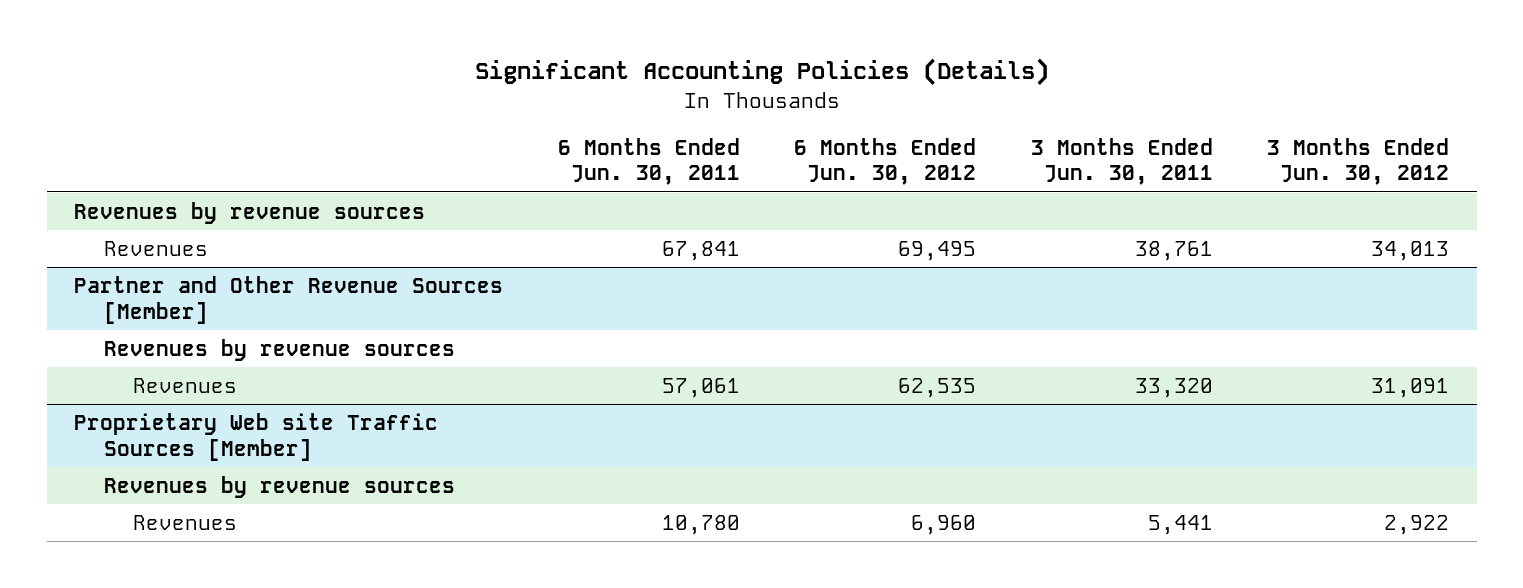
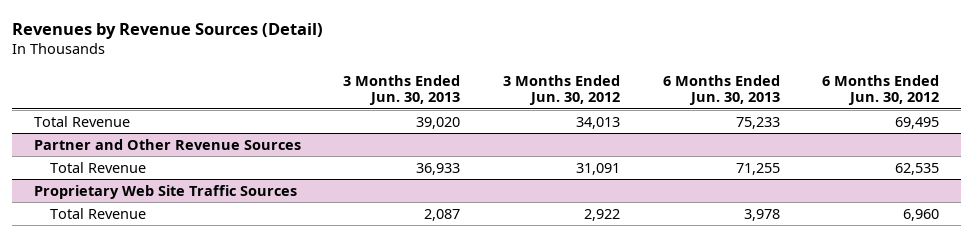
[474,58,1049,87] Significant Accounting Policies (Details) -> [12,22,324,39] Revenues by Revenue Sources (Detail)
[557,137,740,186] 6 Months Ended Jun. 30, 2011 -> none
[1030,137,1213,186] 3 Months Ended Jun. 30, 2011 -> none
none -> [343,74,461,106] 3 Months Ended Jun. 30, 2013
none -> [662,74,780,106] 6 Months Ended Jun. 30, 2013
[73,201,425,224] Revenues by revenue sources -> none
[103,338,455,361] Revenues by revenue sources -> none
[103,475,455,498] Revenues by revenue sources -> none
[103,240,208,256] Revenues -> [33,115,130,127] Total Revenue
[73,275,503,324] Partner and Other Revenue Sources [Member] -> [33,138,301,150] Partner and Other Revenue Sources
[133,377,238,393] Revenues -> [49,161,146,173] Total Revenue
[73,412,438,461] Proprietary Web site Traffic Sources [Member] -> [33,184,297,199] Proprietary Web Site Traffic Sources
[133,514,238,530] Revenues -> [49,207,146,219] Total Revenue

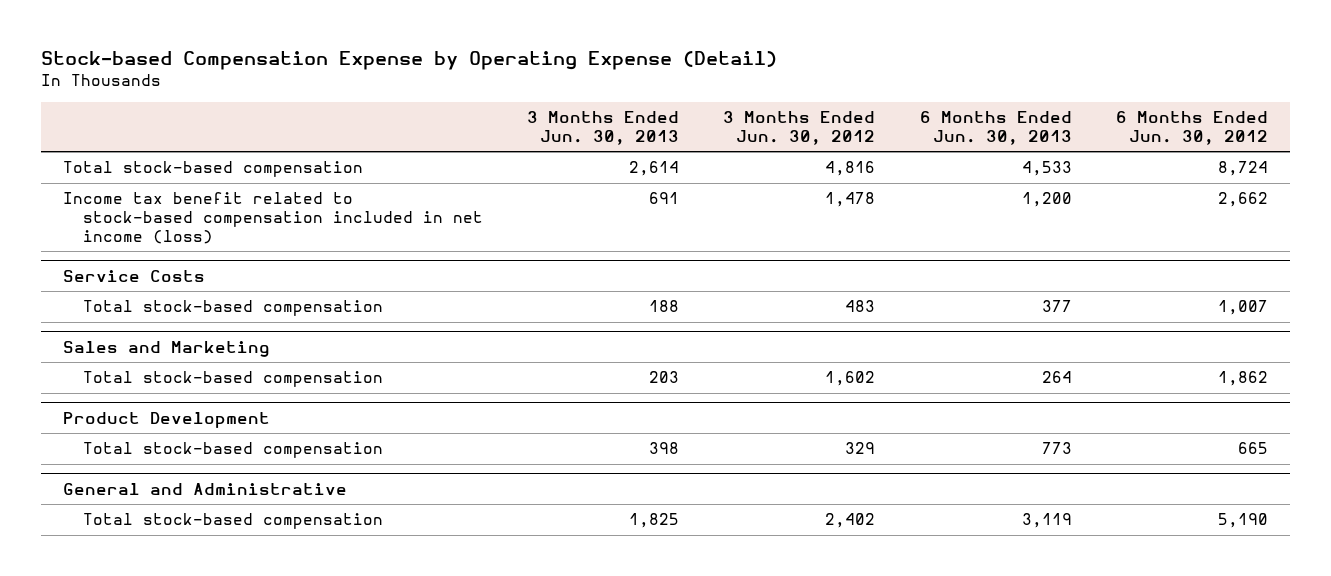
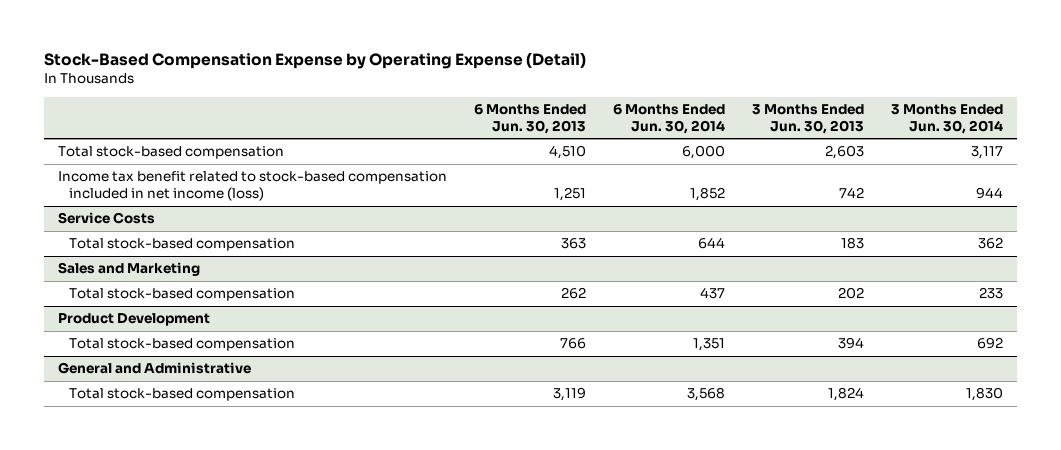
[41,51,778,71] Stock-based Compensation Expense by Operating Expense (Detail) -> [44,51,587,69] Stock-Based Compensation Expense by Operating Expense (Detail)
[723,110,876,145] 3 Months Ended Jun. 30, 2012 -> none
[1115,110,1268,145] 6 Months Ended Jun. 30, 2012 -> none
none -> [612,104,725,134] 6 Months Ended Jun. 30, 2014
none -> [890,104,1003,134] 3 Months Ended Jun. 30, 2014
[629,161,680,177] 2,614 -> [824,145,864,160] 2,603
[1021,161,1072,177] 4,533 -> [548,145,586,160] 4,510
[649,192,680,205] 691 -> [838,187,864,199] 742
[1021,192,1072,208] 1,200 -> [553,187,586,202] 1,251
[649,300,680,313] 188 -> [840,237,864,250] 183
[1041,300,1072,313] 377 -> [560,238,586,250] 363
[649,371,680,384] 203 -> [837,287,864,300] 202
[1041,371,1072,384] 264 -> [560,287,586,300] 262
[649,442,680,455] 398 -> [837,337,864,350] 394
[1041,442,1072,455] 773 -> [559,338,586,350] 766
[629,513,680,529] 1,825 -> [827,387,864,402] 1,824

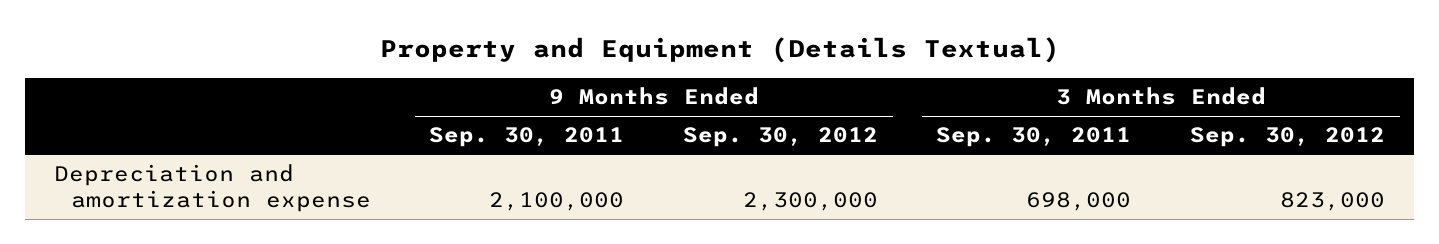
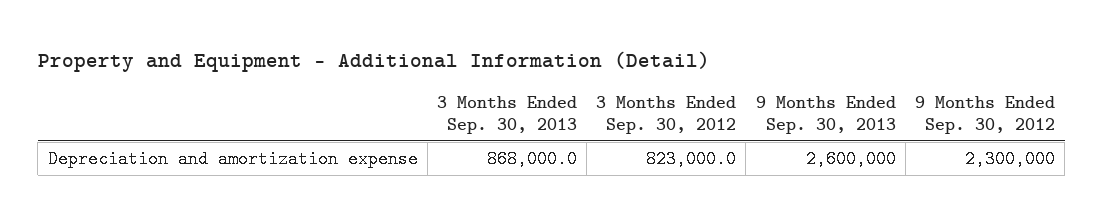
[379,37,1060,64] Property and Equipment (Details Textual) -> [37,50,710,72] Property and Equipment - Additional Information (Detail)
[429,127,625,148] Sep. 30, 2011 -> none
[936,127,1132,148] Sep. 30, 2011 -> none
none -> [436,95,577,135] 3 Months Ended Sep. 30, 2013
none -> [755,95,896,135] 9 Months Ended Sep. 30, 2013
[1280,192,1386,212] 823,000 -> [646,149,737,168] 823,000.0

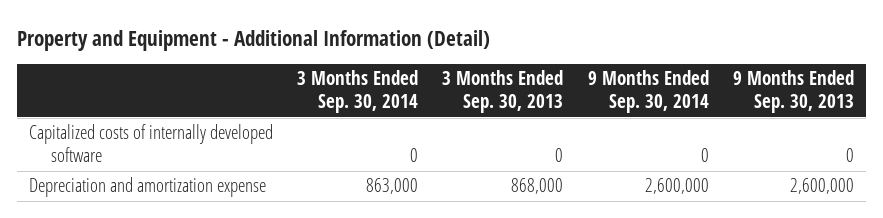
[596,95,737,135] 3 Months Ended Sep. 30, 2012 -> none
[914,95,1055,135] 9 Months Ended Sep. 30, 2012 -> none
none -> [297,70,419,114] 3 Months Ended Sep. 30, 2014
none -> [587,70,709,114] 9 Months Ended Sep. 30, 2014
none -> [29,124,274,163] Capitalized costs of internally developed software
[486,149,577,168] 868,000.0 -> [511,178,564,195] 868,000

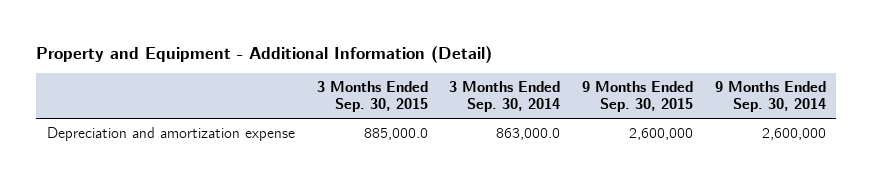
[442,70,564,114] 3 Months Ended Sep. 30, 2013 -> none
[732,70,854,114] 9 Months Ended Sep. 30, 2013 -> none
none -> [316,81,428,113] 3 Months Ended Sep. 30, 2015
none -> [581,81,693,113] 9 Months Ended Sep. 30, 2015
[29,124,274,163] Capitalized costs of internally developed software -> none
[366,178,419,195] 863,000 -> [496,127,561,140] 863,000.0

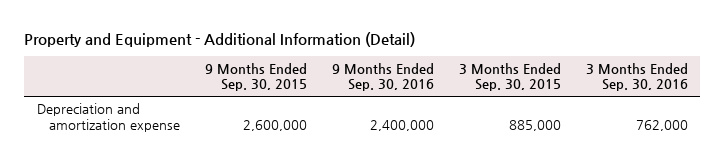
[449,81,561,113] 3 Months Ended Sep. 30, 2014 -> none
[714,81,826,113] 9 Months Ended Sep. 30, 2014 -> none
none -> [332,62,435,92] 9 Months Ended Sep. 30, 2016
none -> [585,62,688,92] 3 Months Ended Sep. 30, 2016
[363,127,428,140] 885,000.0 -> [508,120,561,132] 885,000

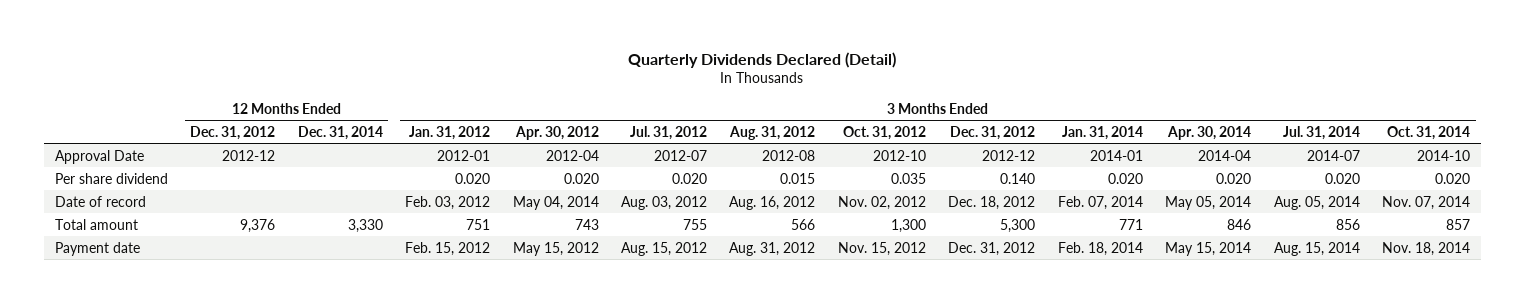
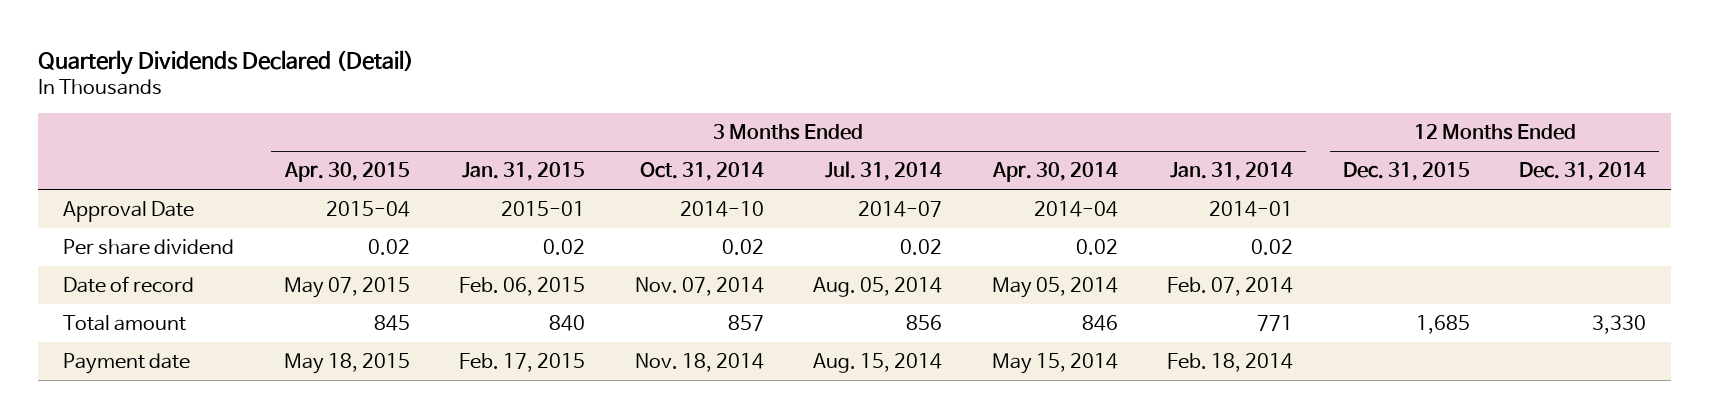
[190,125,276,140] Dec. 31, 2012 -> none
[409,125,491,140] Jan. 31, 2012 -> none
[514,125,599,140] Apr. 30, 2012 -> none
[630,125,708,140] Jul. 31, 2012 -> none
[729,125,816,140] Aug. 31, 2012 -> none
[842,125,926,140] Oct. 31, 2012 -> none
[950,125,1036,140] Dec. 31, 2012 -> none
none -> [283,162,410,183] Apr. 30, 2015
none -> [462,162,586,182] Jan. 31, 2015
none -> [1342,162,1470,182] Dec. 31, 2015
[1107,172,1143,184] 0.020 -> [1251,238,1294,255] 0.02
[1216,172,1252,184] 0.020 -> [1075,238,1118,255] 0.02
[1324,172,1360,184] 0.020 -> [900,238,943,255] 0.02
[1435,172,1471,184] 0.020 -> [721,238,764,255] 0.02

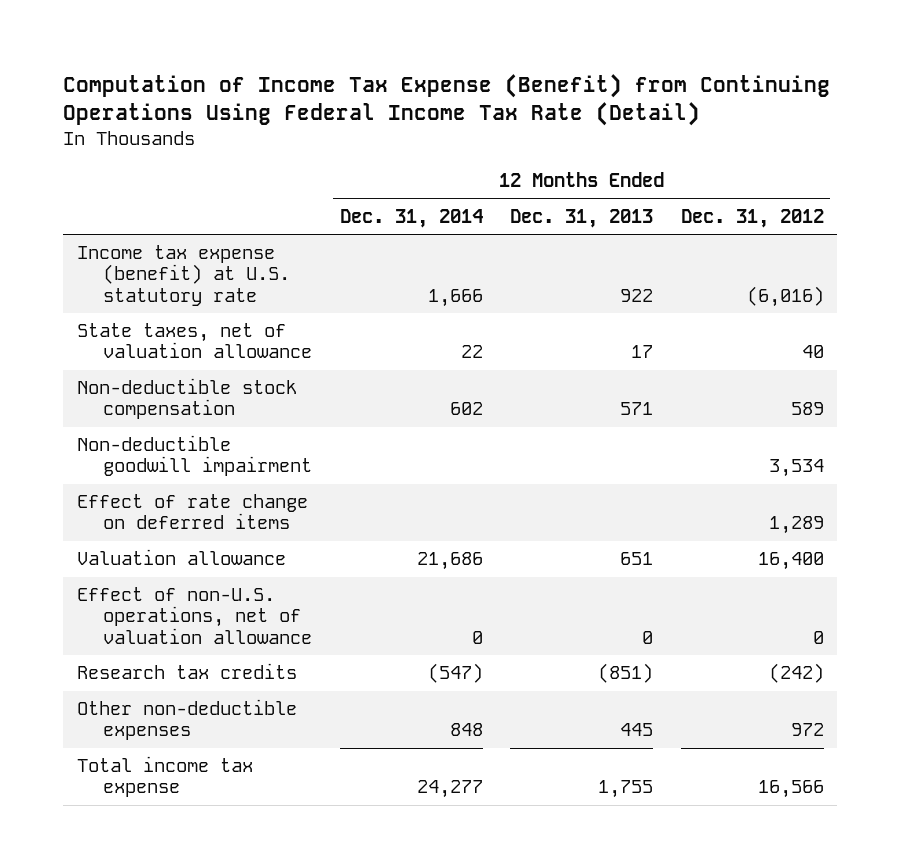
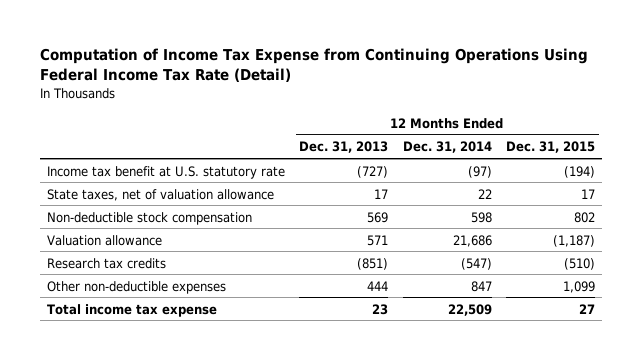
[63,73,831,127] Computation of Income Tax Expense (Benefit) from Continuing Operations Using Federal Income Tax Rate (Detail) -> [39,48,588,83] Computation of Income Tax Expense from Continuing Operations Using Federal Income Tax Rate (Detail)
[680,208,824,228] Dec. 31, 2012 -> none
none -> [506,141,596,154] Dec. 31, 2015
[77,245,291,306] Income tax expense (benefit) at U.S. statutory rate -> [47,165,286,179] Income tax benefit at U.S. statutory rate
[427,288,483,307] 1,666 -> [467,165,492,178] (97)
[620,288,654,302] 922 -> [357,165,389,178] (727)
[77,435,313,477] Non-deductible goodwill impairment -> none
[77,494,309,530] Effect of rate change on deferred items -> none
[77,587,313,644] Effect of non-U.S. operations, net of valuation allowance -> none
[449,402,483,416] 602 -> [470,211,492,223] 598
[620,402,654,416] 571 -> [367,211,389,223] 569
[620,552,654,566] 651 -> [367,234,389,246] 571
[449,723,483,737] 848 -> [470,280,492,292] 847
[620,723,654,737] 445 -> [367,280,389,291] 444
[416,780,483,799] 24,277 -> [447,303,492,316] 22,509
[598,780,654,799] 1,755 -> [372,303,389,315] 23

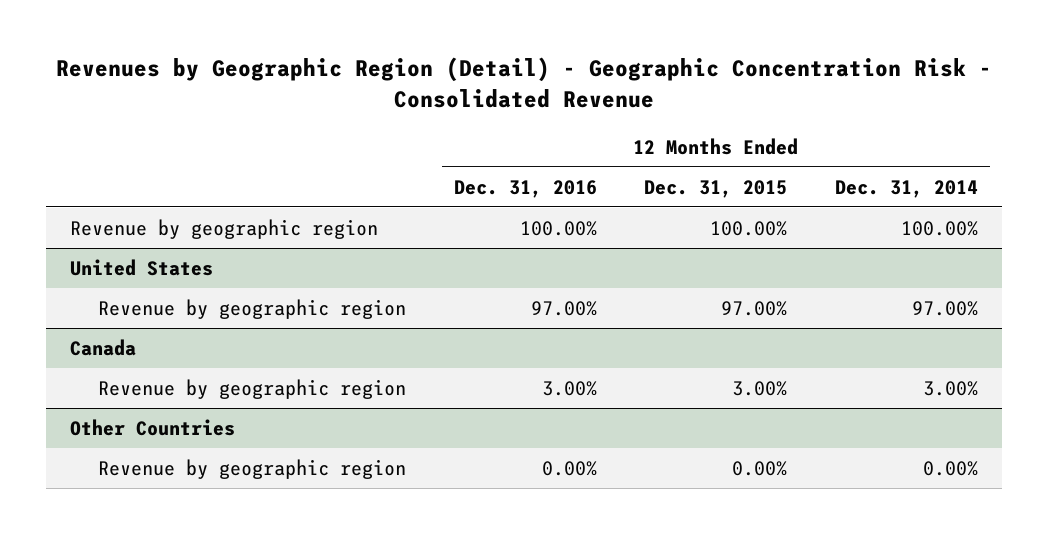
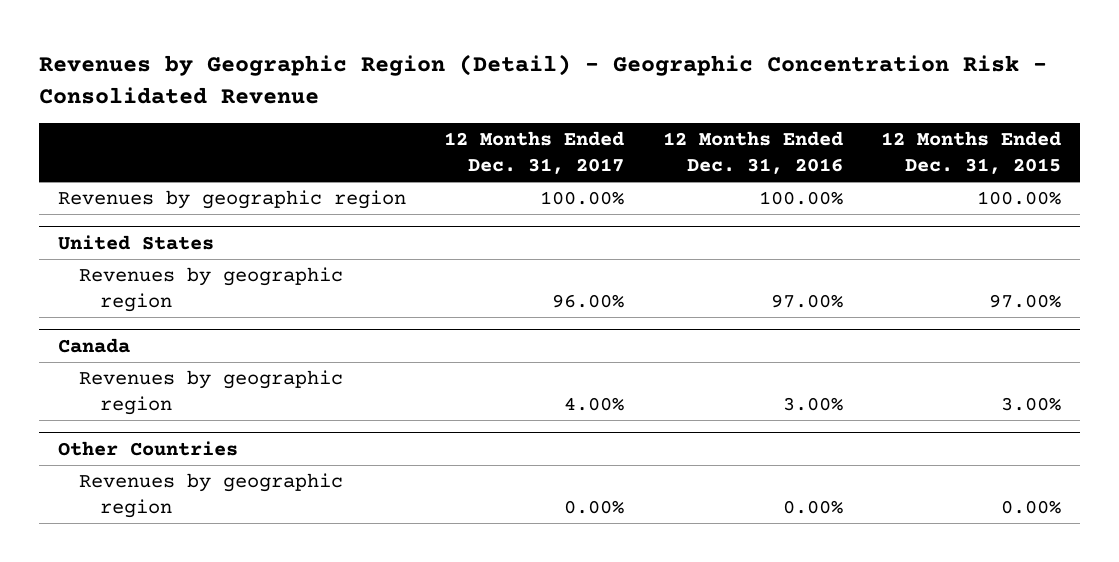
[835,179,979,198] Dec. 31, 2014 -> none
none -> [444,131,625,175] 12 Months Ended Dec. 31, 2017
[69,218,378,239] Revenue by geographic region -> [58,189,407,209] Revenues by geographic region
[97,298,406,319] Revenue by geographic region -> [79,266,344,312] Revenues by geographic region
[97,378,406,399] Revenue by geographic region -> [79,369,344,415] Revenues by geographic region
[97,458,406,479] Revenue by geographic region -> [79,472,344,518] Revenues by geographic region

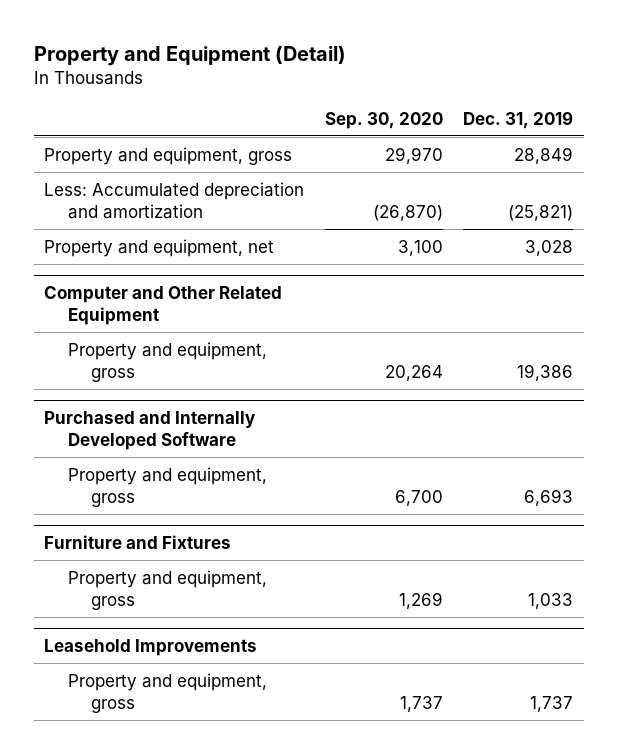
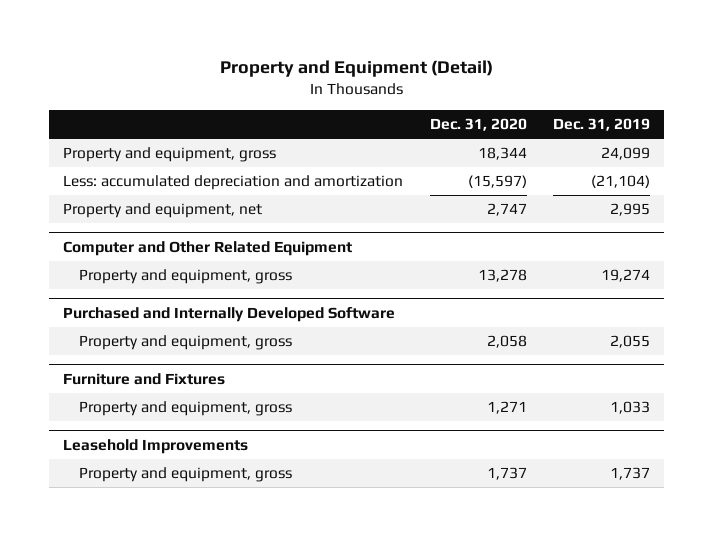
[324,111,443,129] Sep. 30, 2020 -> none
none -> [429,118,527,132] Dec. 31, 2020
[514,146,574,164] 28,849 -> [601,147,651,161] 24,099
[44,181,305,219] Less: Accumulated depreciation and amortization -> [62,175,403,191] Less: accumulated depreciation and amortization
[508,204,574,221] (25,821) -> [591,175,651,189] (21,104)
[525,239,574,256] 3,028 -> [610,203,651,217] 2,995
[517,363,574,381] 19,386 -> [601,269,651,283] 19,274
[524,488,574,506] 6,693 -> [610,335,651,349] 2,055

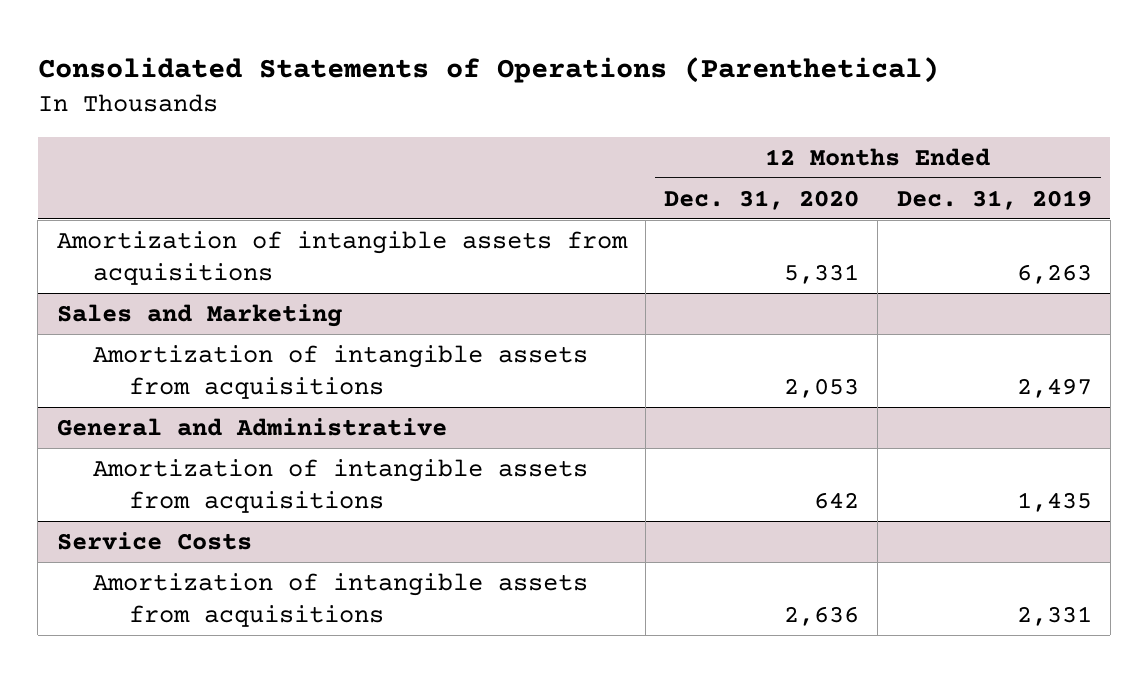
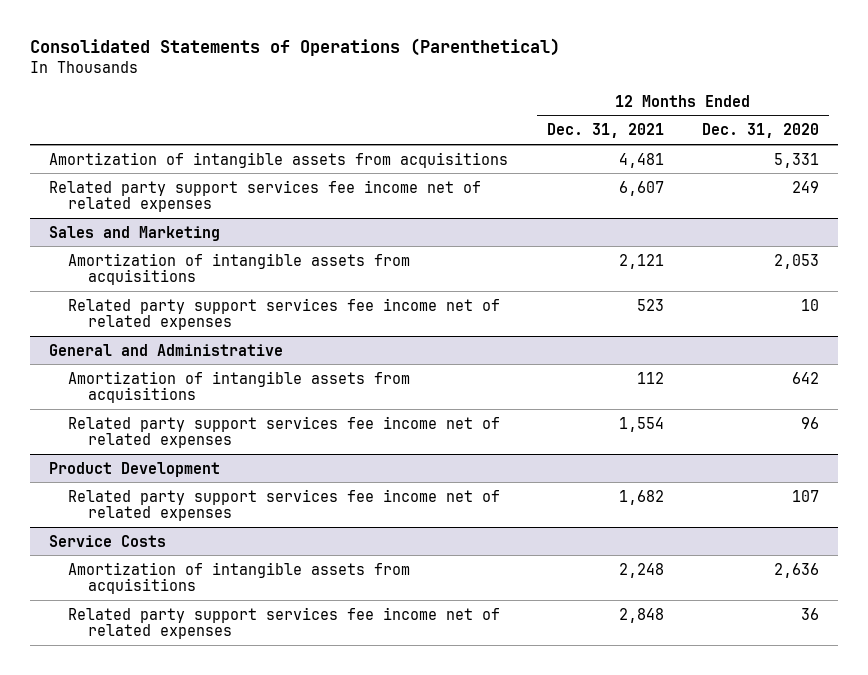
[896,189,1092,210] Dec. 31, 2019 -> none
none -> [546,123,664,139] Dec. 31, 2021
none -> [49,179,482,213] Related party support services fee income net of related expenses
none -> [68,297,501,331] Related party support services fee income net of related expenses
none -> [68,415,501,449] Related party support services fee income net of related expenses
none -> [49,461,221,477] Product Development
none -> [68,488,501,522] Related party support services fee income net of related expenses
none -> [68,606,501,640] Related party support services fee income net of related expenses

